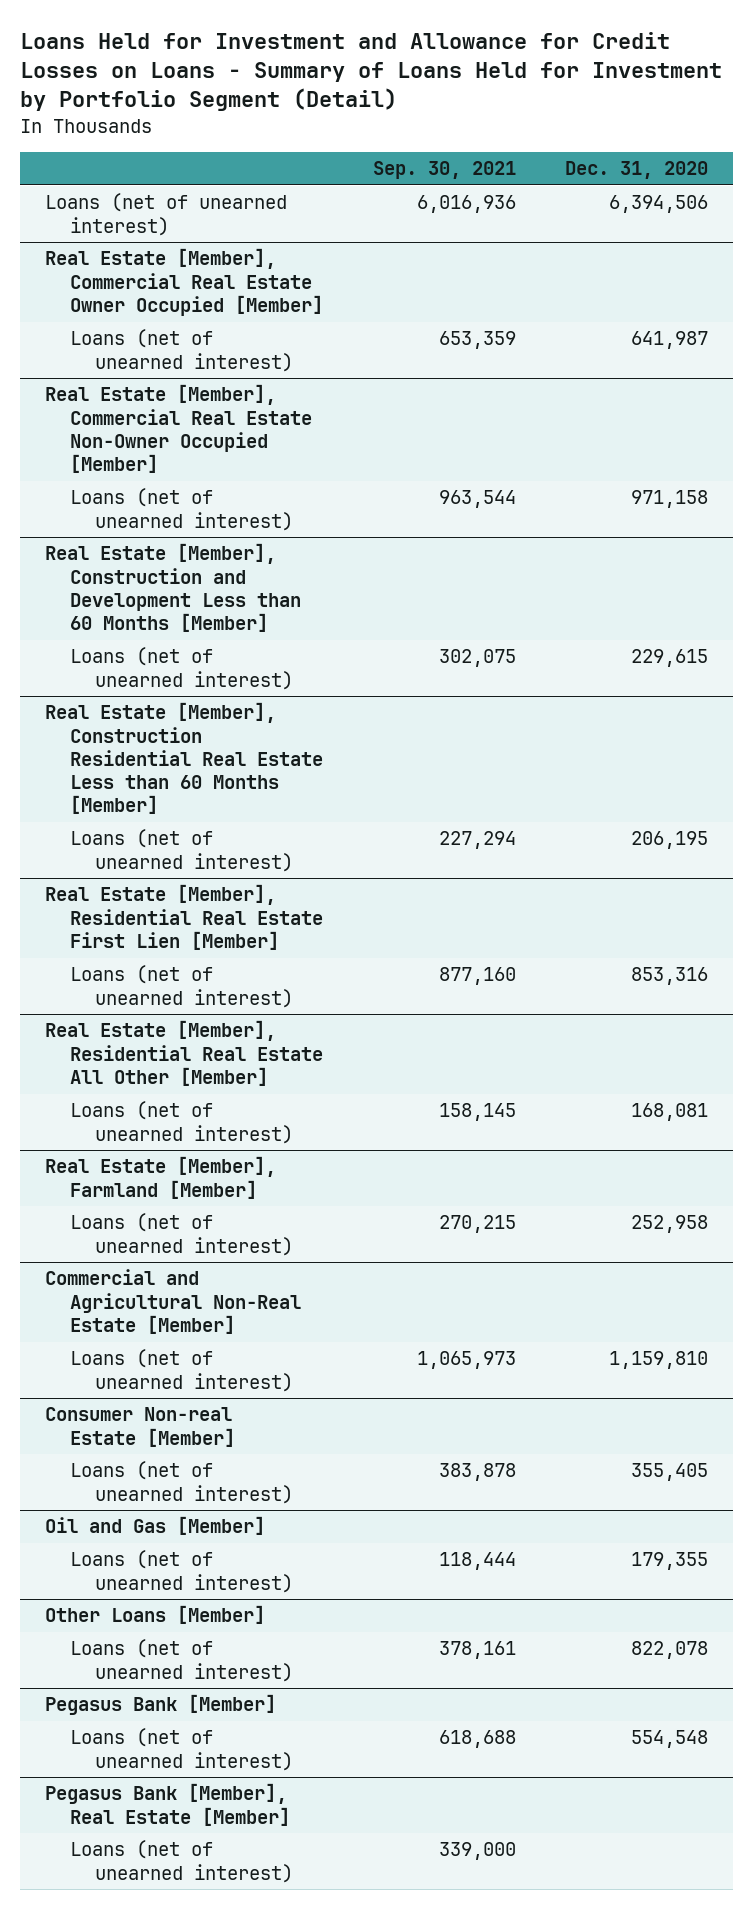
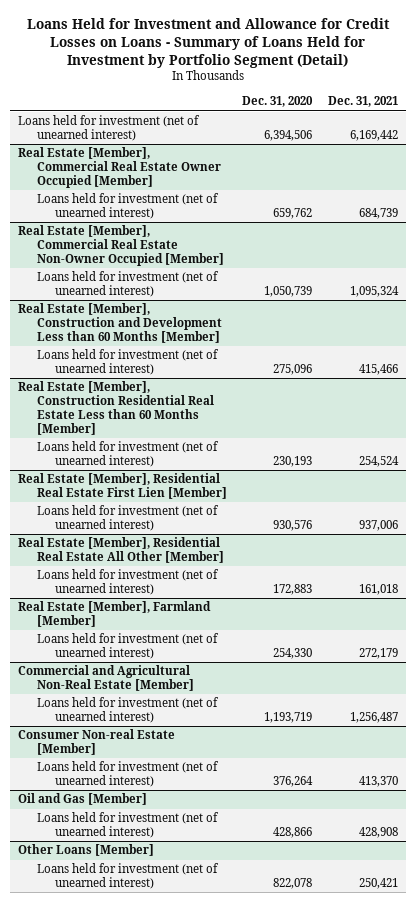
[372,161,516,180] Sep. 30, 2021 -> none
none -> [328,96,399,108] Dec. 31, 2021
[44,193,287,236] Loans (net of unearned interest) -> [18,115,201,142] Loans held for investment (net of unearned interest)
[69,329,293,372] Loans (net of unearned interest) -> [36,193,219,220] Loans held for investment (net of unearned interest)
[631,331,709,350] 641,987 -> [273,208,313,220] 659,762
[69,488,293,531] Loans (net of unearned interest) -> [36,271,219,298] Loans held for investment (net of unearned interest)
[631,490,709,509] 971,158 -> [264,286,313,298] 1,050,739
[69,647,293,690] Loans (net of unearned interest) -> [36,349,219,376] Loans held for investment (net of unearned interest)
[631,649,709,668] 229,615 -> [273,364,313,376] 275,096
[69,829,293,872] Loans (net of unearned interest) -> [36,441,219,468] Loans held for investment (net of unearned interest)
[631,831,709,850] 206,195 -> [273,456,313,468] 230,193
[69,965,293,1008] Loans (net of unearned interest) -> [36,505,219,532] Loans held for investment (net of unearned interest)
[631,967,709,986] 853,316 -> [273,520,313,532] 930,576
[69,1101,293,1144] Loans (net of unearned interest) -> [36,569,219,596] Loans held for investment (net of unearned interest)
[631,1103,709,1122] 168,081 -> [273,584,313,596] 172,883
[69,1213,293,1256] Loans (net of unearned interest) -> [36,633,219,660] Loans held for investment (net of unearned interest)
[631,1215,709,1234] 252,958 -> [273,648,313,660] 254,330
[69,1349,293,1392] Loans (net of unearned interest) -> [36,697,219,724] Loans held for investment (net of unearned interest)
[609,1351,709,1370] 1,159,810 -> [264,712,313,724] 1,193,719
[69,1461,293,1504] Loans (net of unearned interest) -> [36,761,219,788] Loans held for investment (net of unearned interest)
[631,1463,709,1482] 355,405 -> [273,776,314,788] 376,264
[69,1550,293,1593] Loans (net of unearned interest) -> [36,812,219,839] Loans held for investment (net of unearned interest)
[631,1552,709,1571] 179,355 -> [273,827,313,839] 428,866
[44,1694,276,1716] Pegasus Bank [Member] -> none
[69,1728,293,1771] Loans (net of unearned interest) -> none
[44,1783,290,1826] Pegasus Bank [Member], Real Estate [Member] -> none
[69,1840,293,1883] Loans (net of unearned interest) -> none
[69,1639,293,1682] Loans (net of unearned interest) -> [36,863,219,890] Loans held for investment (net of unearned interest)

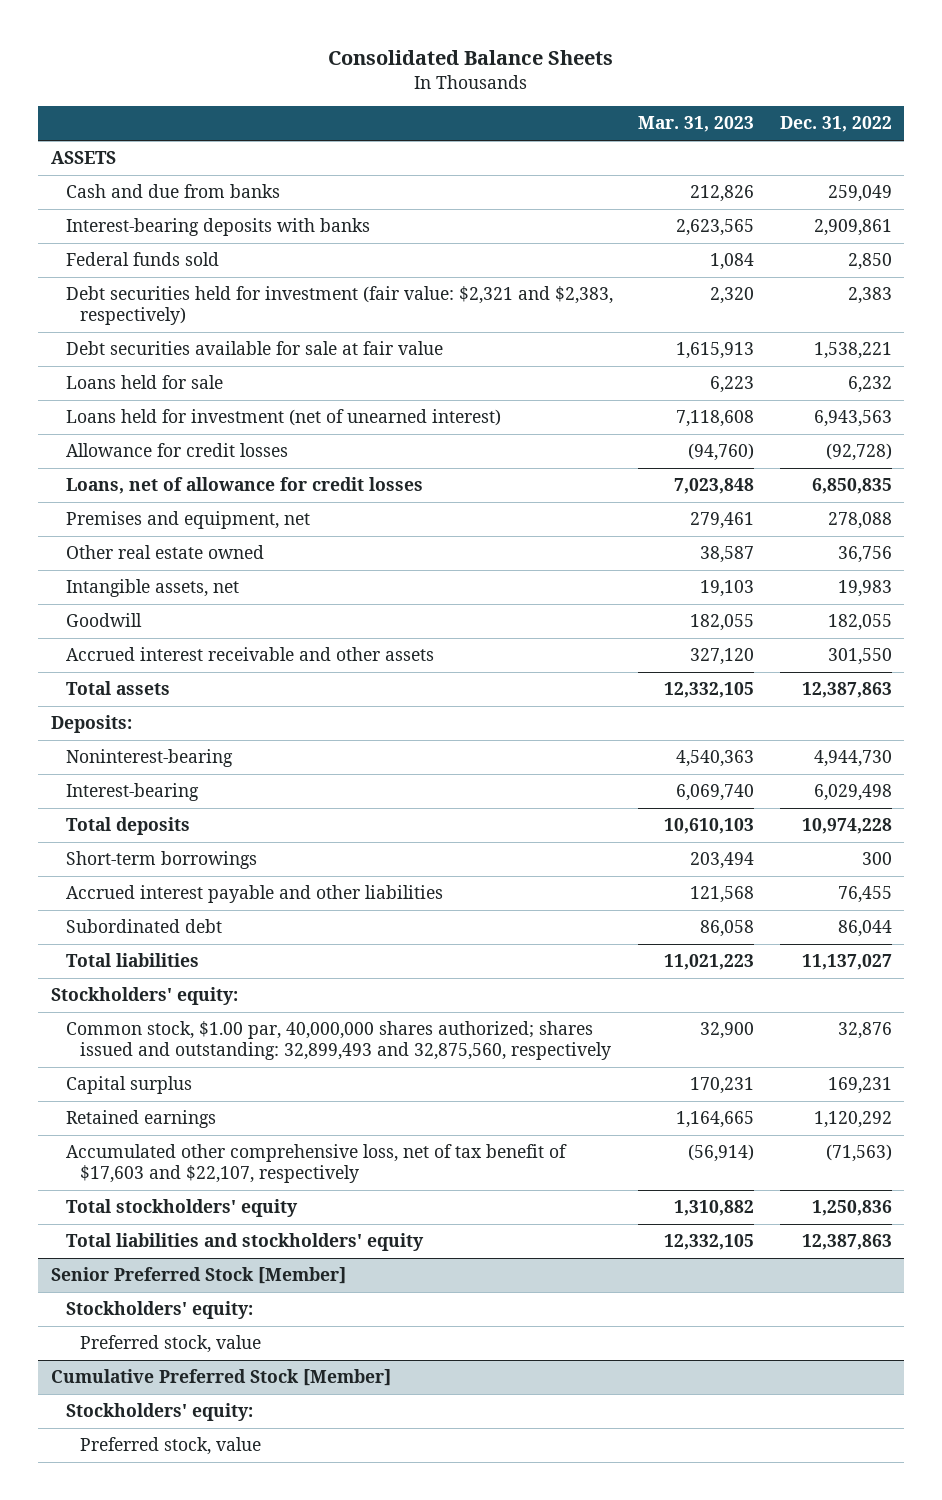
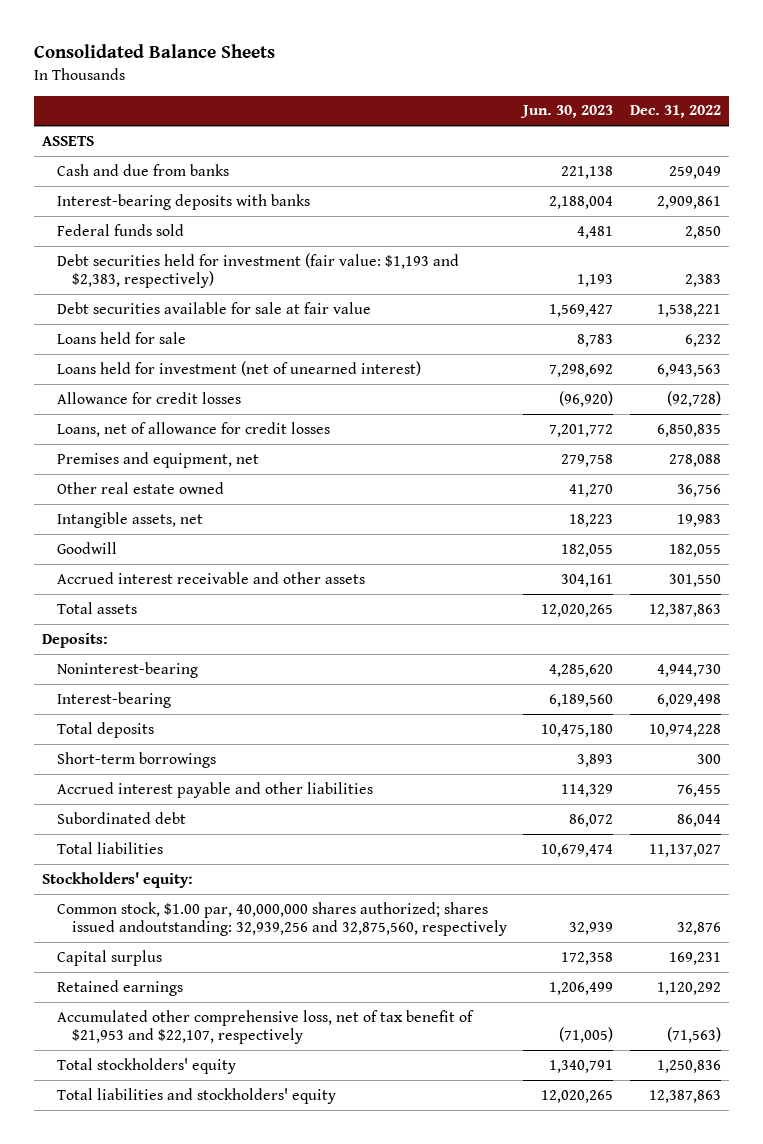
[638,116,755,133] Mar. 31, 2023 -> none
none -> [520,105,614,119] Jun. 30, 2023
[65,286,613,326] Debt securities held for investment (fair value: $2,321 and $2,383, respectively) -> [56,252,459,289] Debt securities held for investment (fair value: $1,193 and $2,383, respectively)
[65,1021,612,1061] Common stock, $1.00 par, 40,000,000 shares authorized; shares issued and outstanding: 32,899,493 and 32,875,560, respectively -> [56,901,507,937] Common stock, $1.00 par, 40,000,000 shares authorized; shares issued andoutstanding: 32,939,256 and 32,875,560, respectively
[65,1144,567,1184] Accumulated other comprehensive loss, net of tax benefit of $17,603 and $22,107, respectively -> [56,1009,474,1045] Accumulated other comprehensive loss, net of tax benefit of $21,953 and $22,107, respectively
[50,1267,346,1285] Senior Preferred Stock [Member] -> none
[65,1301,253,1320] Stockholders' equity: -> none
[80,1335,262,1354] Preferred stock, value -> none
[50,1369,391,1387] Cumulative Preferred Stock [Member] -> none
[65,1403,253,1422] Stockholders' equity: -> none
[80,1437,262,1456] Preferred stock, value -> none

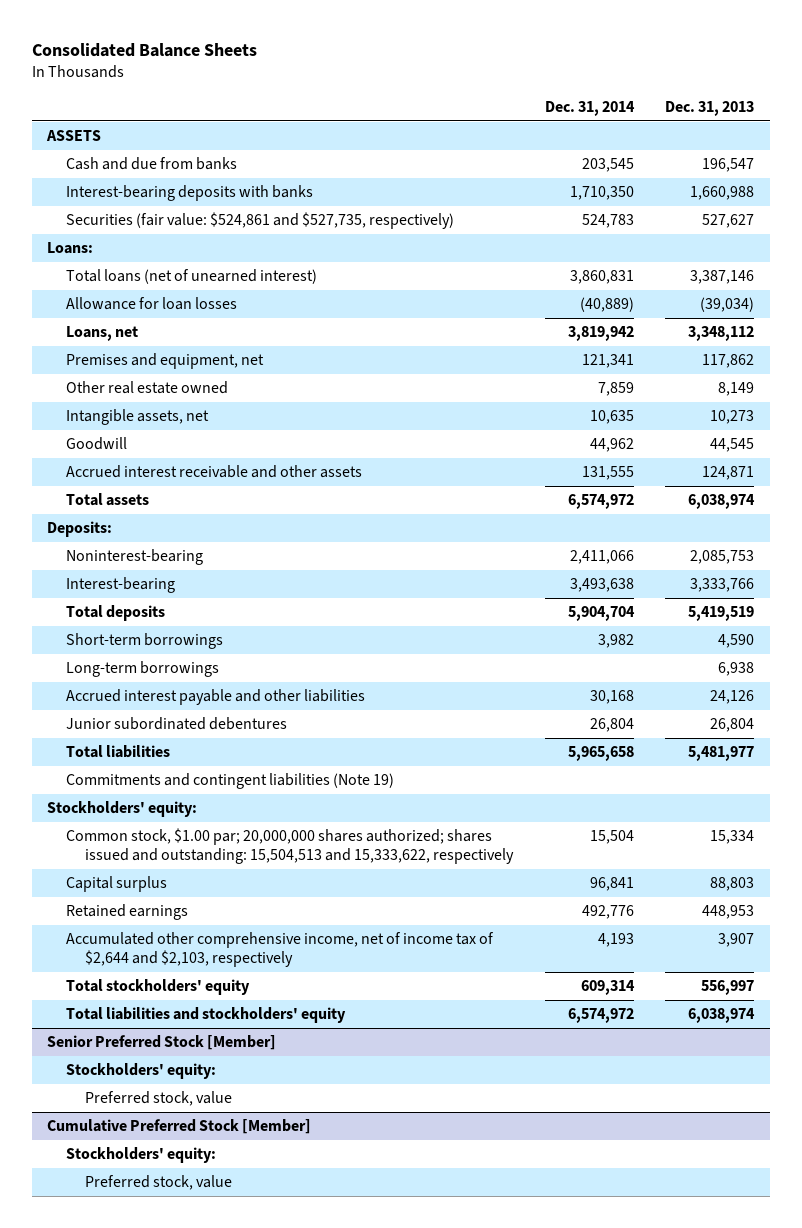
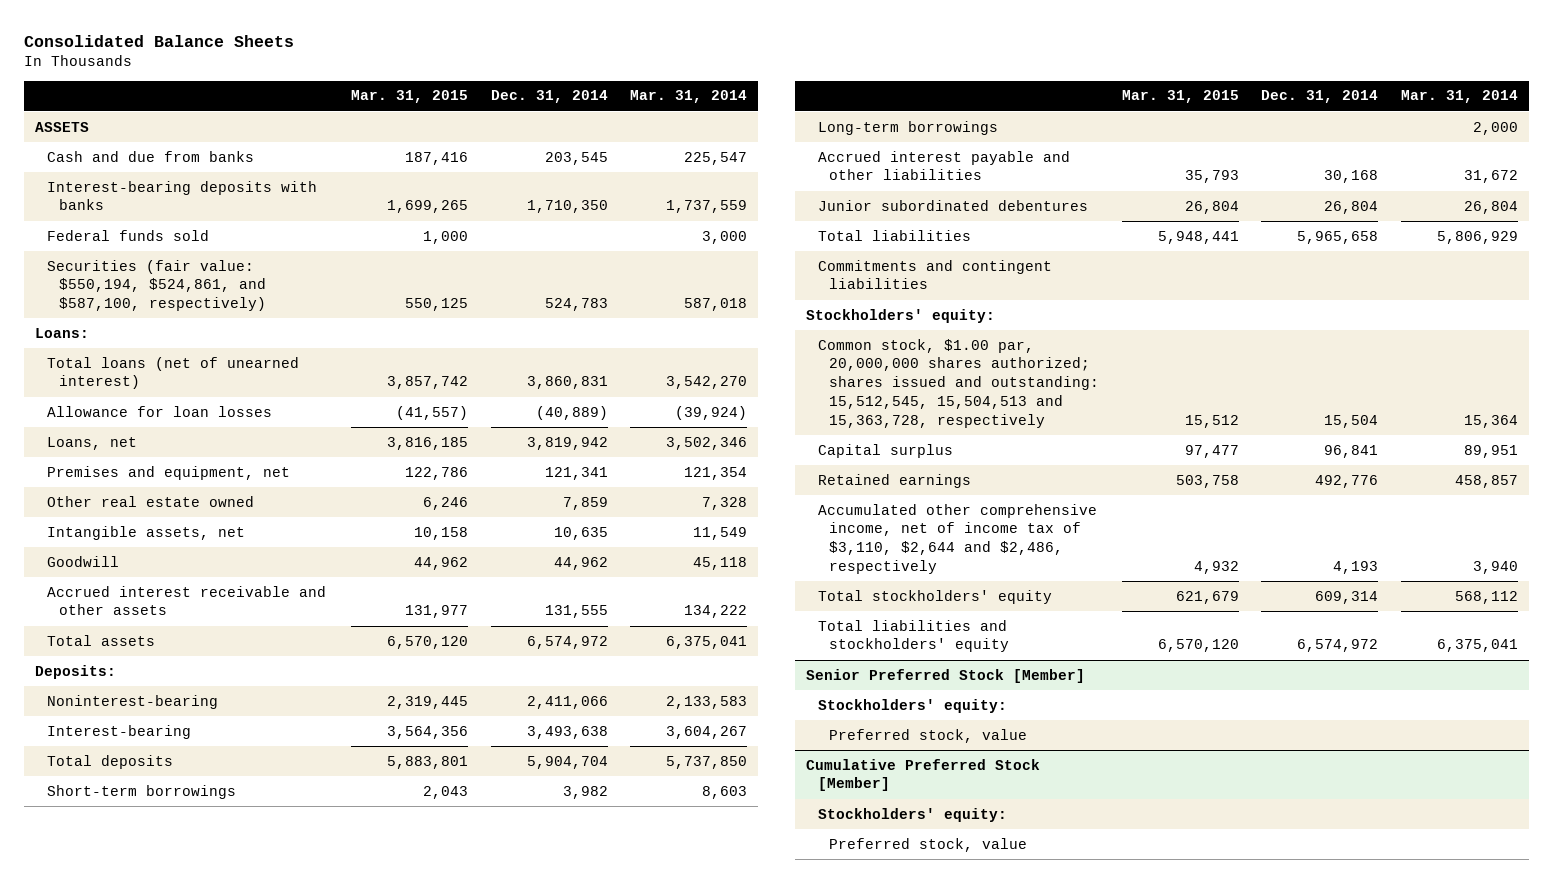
[665,101,755,117] Dec. 31, 2013 -> none
none -> [351,90,469,104] Mar. 31, 2015
none -> [630,90,748,104] Mar. 31, 2014
none -> [46,229,209,241] Federal funds sold
[66,212,455,230] Securities (fair value: $524,861 and $527,735, respectively) -> [46,259,266,312] Securities (fair value: $550,194, $524,861, and $587,100, respectively)
[66,773,395,790] Commitments and contingent liabilities (Note 19) -> [817,259,1052,290] Commitments and contingent liabilities
[66,828,515,864] Common stock, $1.00 par; 20,000,000 shares authorized; shares issued and outstanding: 15,504,513 and 15,333,622, respectively -> [817,338,1100,428] Common stock, $1.00 par, 20,000,000 shares authorized; shares issued and outstanding: 15,512,545, 15,504,513 and 15,363,728, respectively
[66,932,495,967] Accumulated other comprehensive income, net of income tax of $2,644 and $2,103, respectively -> [817,503,1097,574] Accumulated other comprehensive income, net of income tax of $3,110, $2,644 and $2,486, respectively

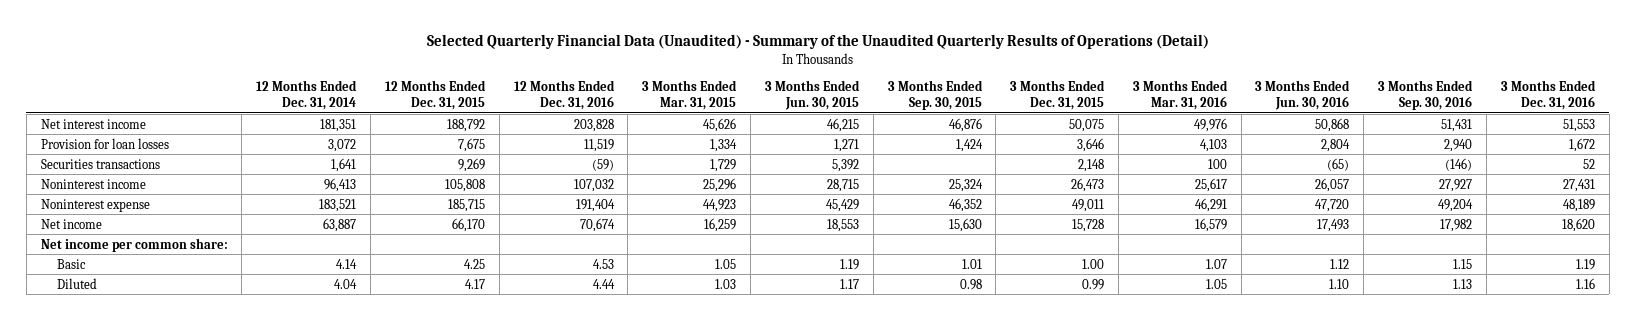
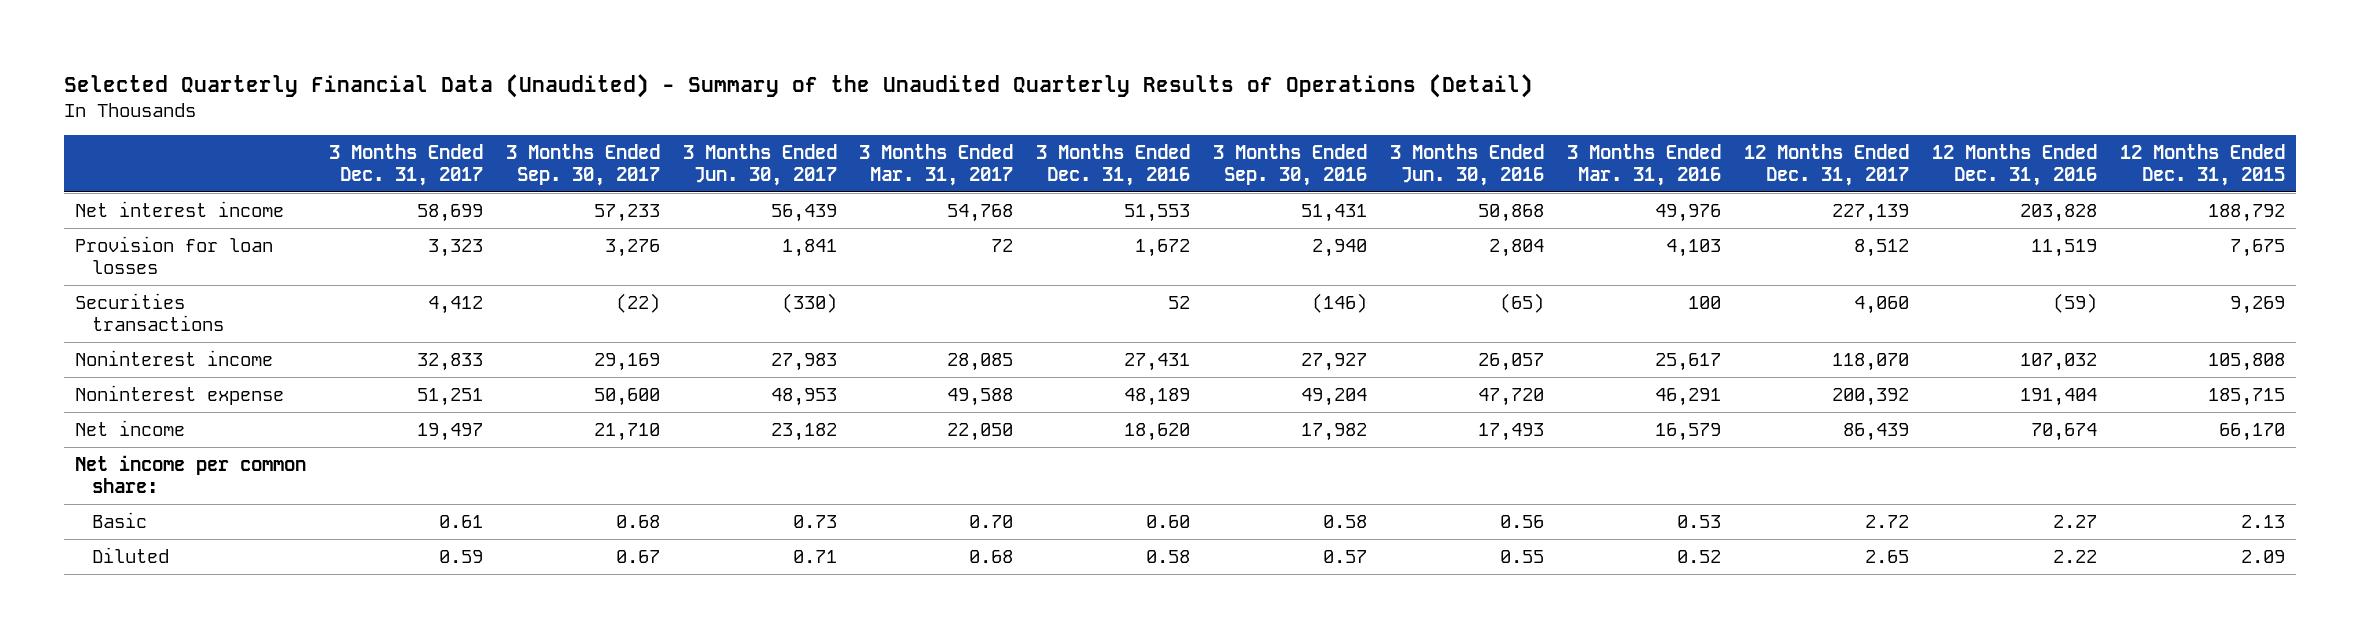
[256,80,358,110] 12 Months Ended Dec. 31, 2014 -> none
[642,80,738,110] 3 Months Ended Mar. 31, 2015 -> none
[764,80,860,110] 3 Months Ended Jun. 30, 2015 -> none
[887,80,983,110] 3 Months Ended Sep. 30, 2015 -> none
[1010,80,1106,110] 3 Months Ended Dec. 31, 2015 -> none
none -> [328,144,483,186] 3 Months Ended Dec. 31, 2017
none -> [505,144,660,186] 3 Months Ended Sep. 30, 2017
none -> [682,144,837,186] 3 Months Ended Jun. 30, 2017
none -> [859,144,1014,186] 3 Months Ended Mar. 31, 2017
none -> [1743,144,1909,186] 12 Months Ended Dec. 31, 2017
[463,258,485,269] 4.25 -> [2240,514,2285,528] 2.13
[592,258,614,269] 4.53 -> [2052,514,2097,528] 2.27
[1205,258,1227,269] 1.07 -> [1676,514,1721,528] 0.53
[1330,258,1350,269] 1.12 -> [1500,514,1545,528] 0.56
[1453,258,1473,269] 1.15 -> [1323,514,1368,528] 0.58
[1575,258,1595,270] 1.19 -> [1146,514,1191,528] 0.60
[464,278,485,289] 4.17 -> [2240,549,2285,563] 2.09
[592,278,615,289] 4.44 -> [2052,549,2097,563] 2.22
[1205,278,1227,289] 1.05 -> [1676,549,1721,563] 0.52
[1329,278,1350,289] 1.10 -> [1500,549,1545,563] 0.55
[1453,278,1473,289] 1.13 -> [1323,549,1368,563] 0.57
[1575,277,1595,289] 1.16 -> [1146,549,1191,563] 0.58

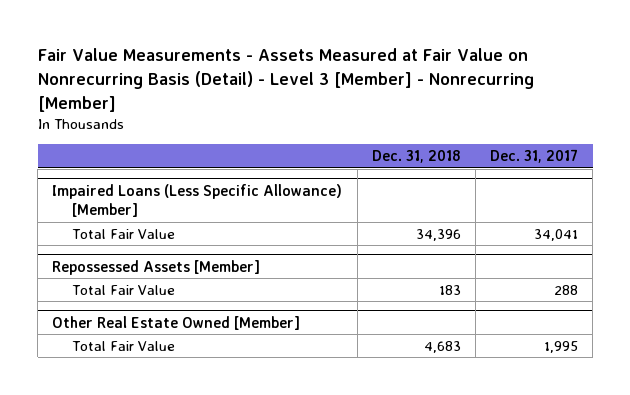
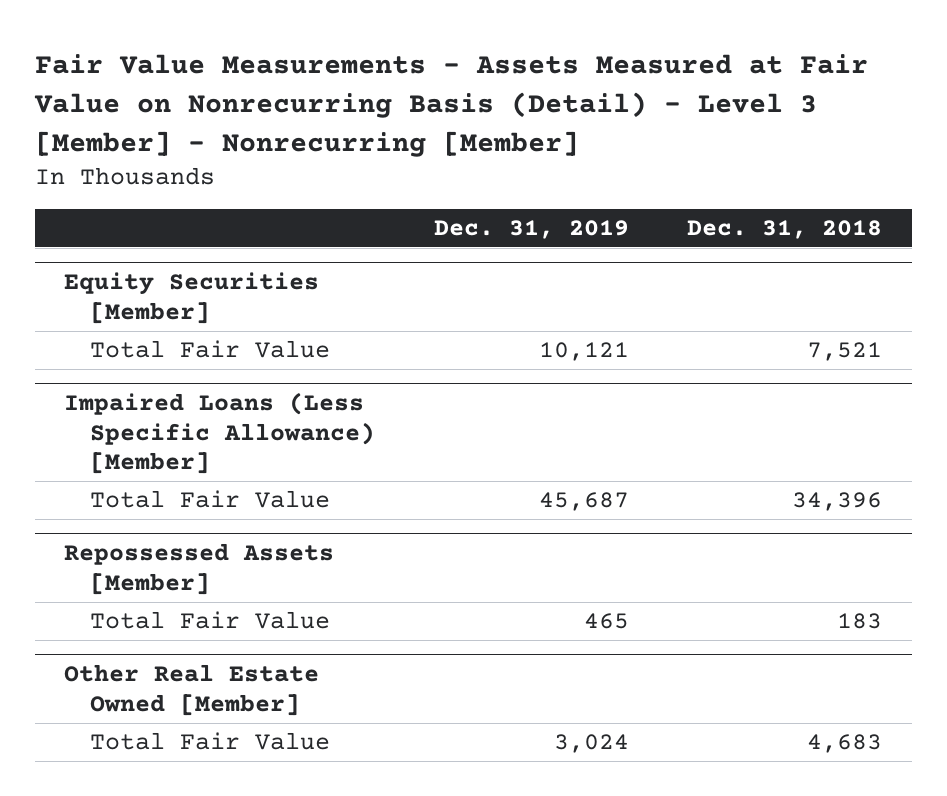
[490,149,579,164] Dec. 31, 2017 -> none
none -> [433,220,629,240] Dec. 31, 2019
none -> [64,272,320,324] Equity Securities [Member]
none -> [90,340,331,359] Total Fair Value

